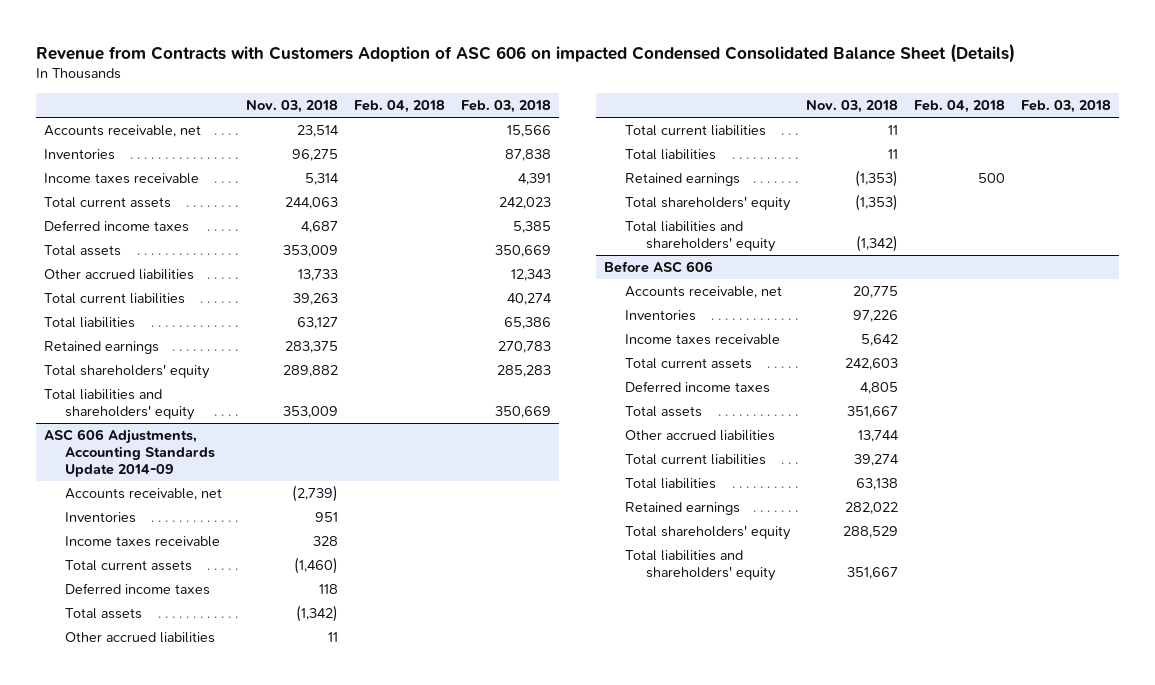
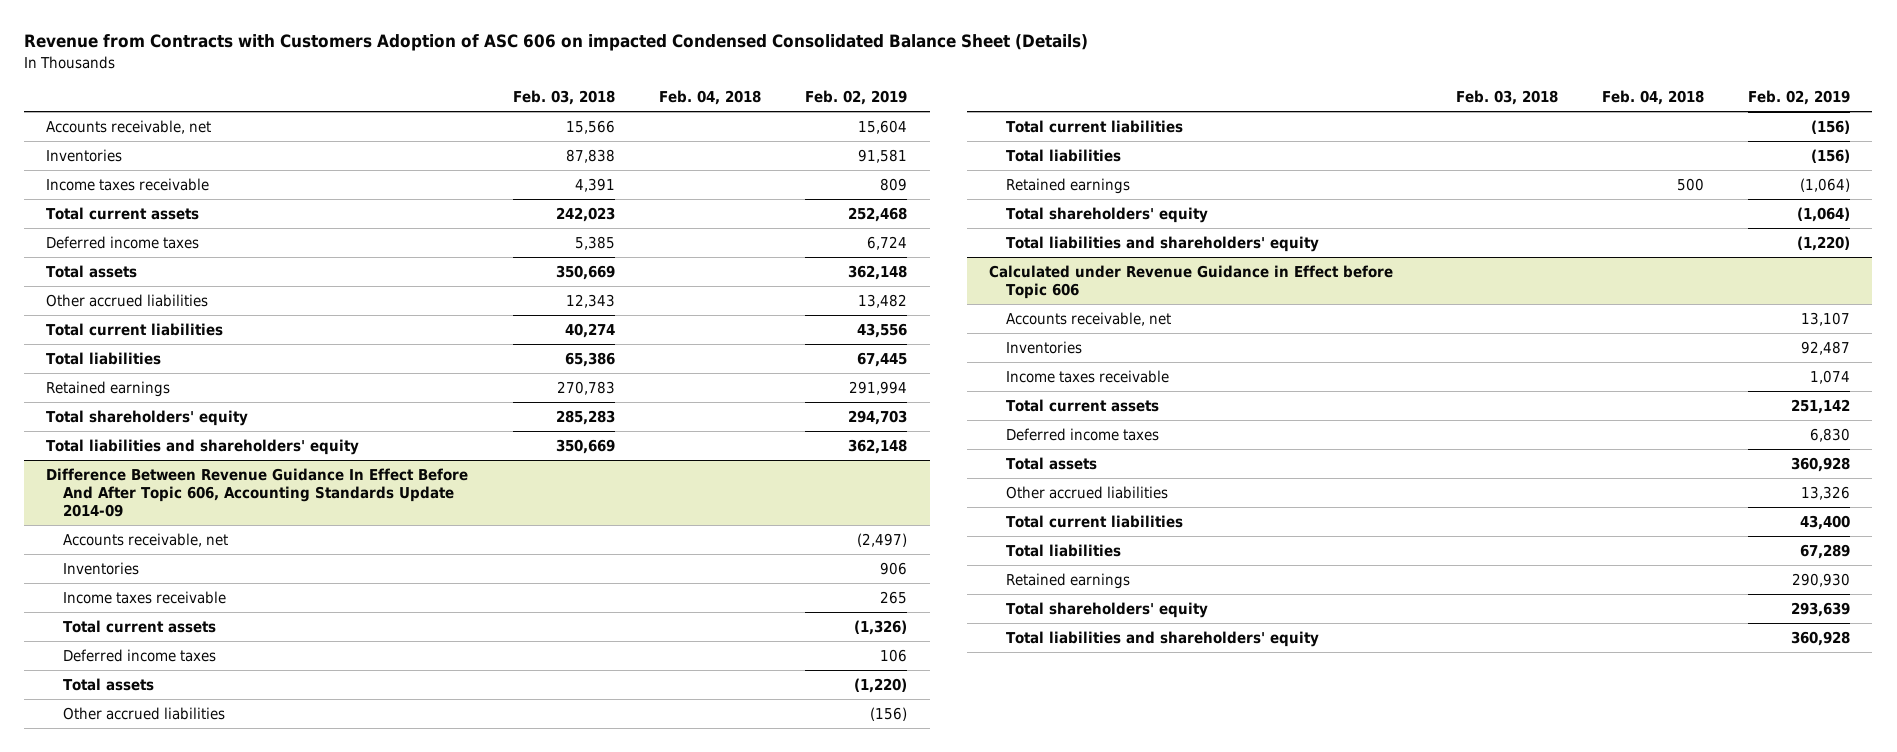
[245,100,338,114] Nov. 03, 2018 -> none
none -> [805,90,908,106] Feb. 02, 2019
[43,428,215,478] ASC 606 Adjustments, Accounting Standards Update 2014-09 -> [46,467,469,518] Difference Between Revenue Guidance In Effect Before And After Topic 606, Accounting Standards Update 2014-09
[603,260,713,273] Before ASC 606 -> [989,264,1394,299] Calculated under Revenue Guidance in Effect before Topic 606

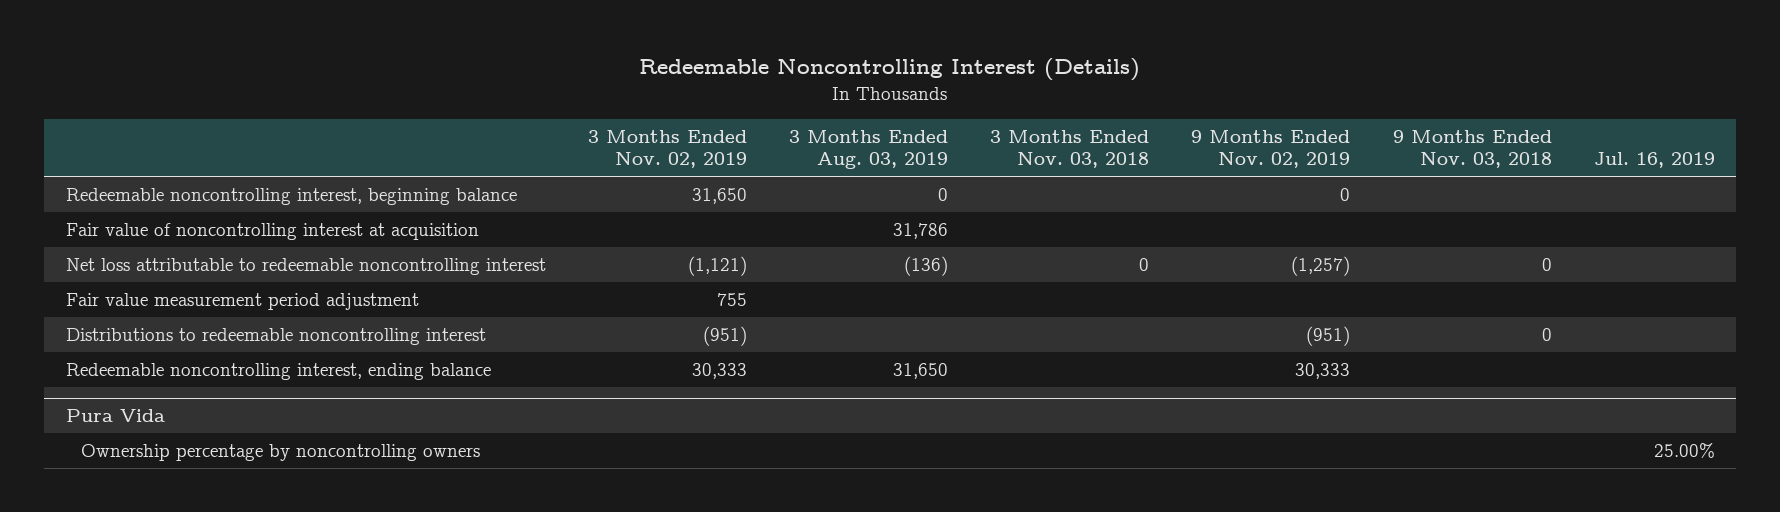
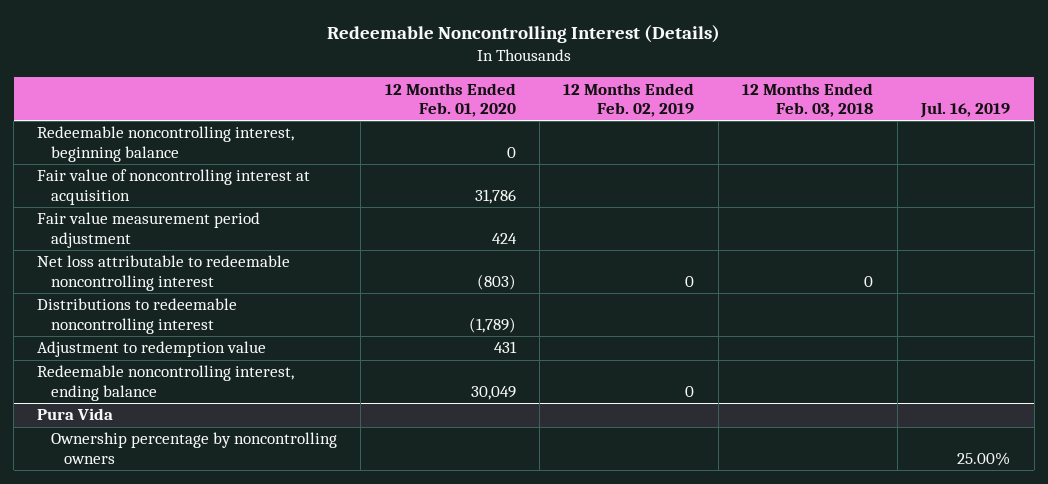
[587,129,747,169] 3 Months Ended Nov. 02, 2019 -> none
[789,129,949,170] 3 Months Ended Aug. 03, 2019 -> none
[990,129,1150,169] 3 Months Ended Nov. 03, 2018 -> none
[1191,129,1351,169] 9 Months Ended Nov. 02, 2019 -> none
[1392,129,1552,169] 9 Months Ended Nov. 03, 2018 -> none
none -> [384,82,516,118] 12 Months Ended Feb. 01, 2020
none -> [563,82,695,118] 12 Months Ended Feb. 02, 2019
none -> [742,82,874,118] 12 Months Ended Feb. 03, 2018
[65,258,546,276] Net loss attributable to redeemable noncontrolling interest -> [37,255,291,291] Net loss attributable to redeemable noncontrolling interest
none -> [37,341,267,358] Adjustment to redemption value

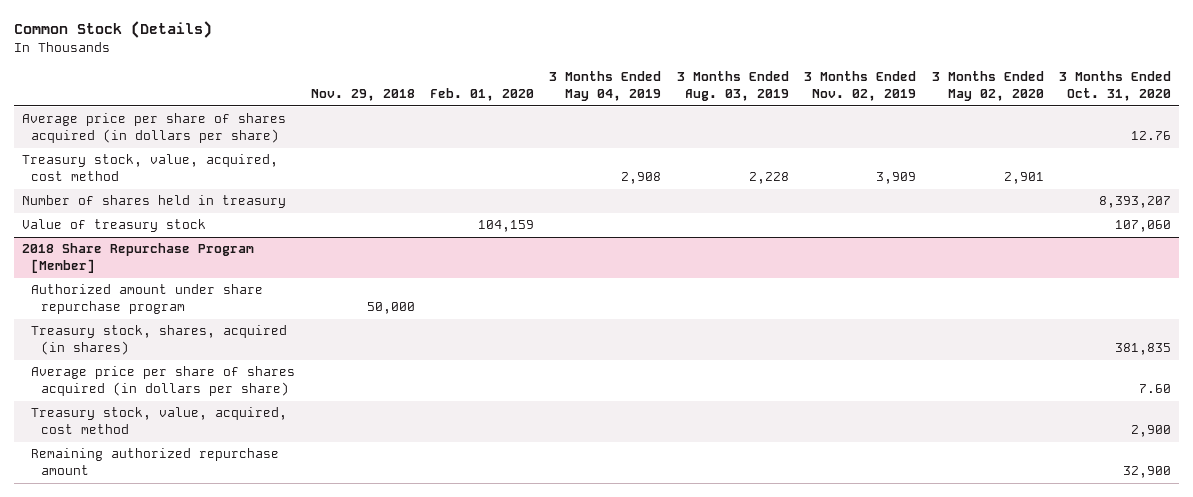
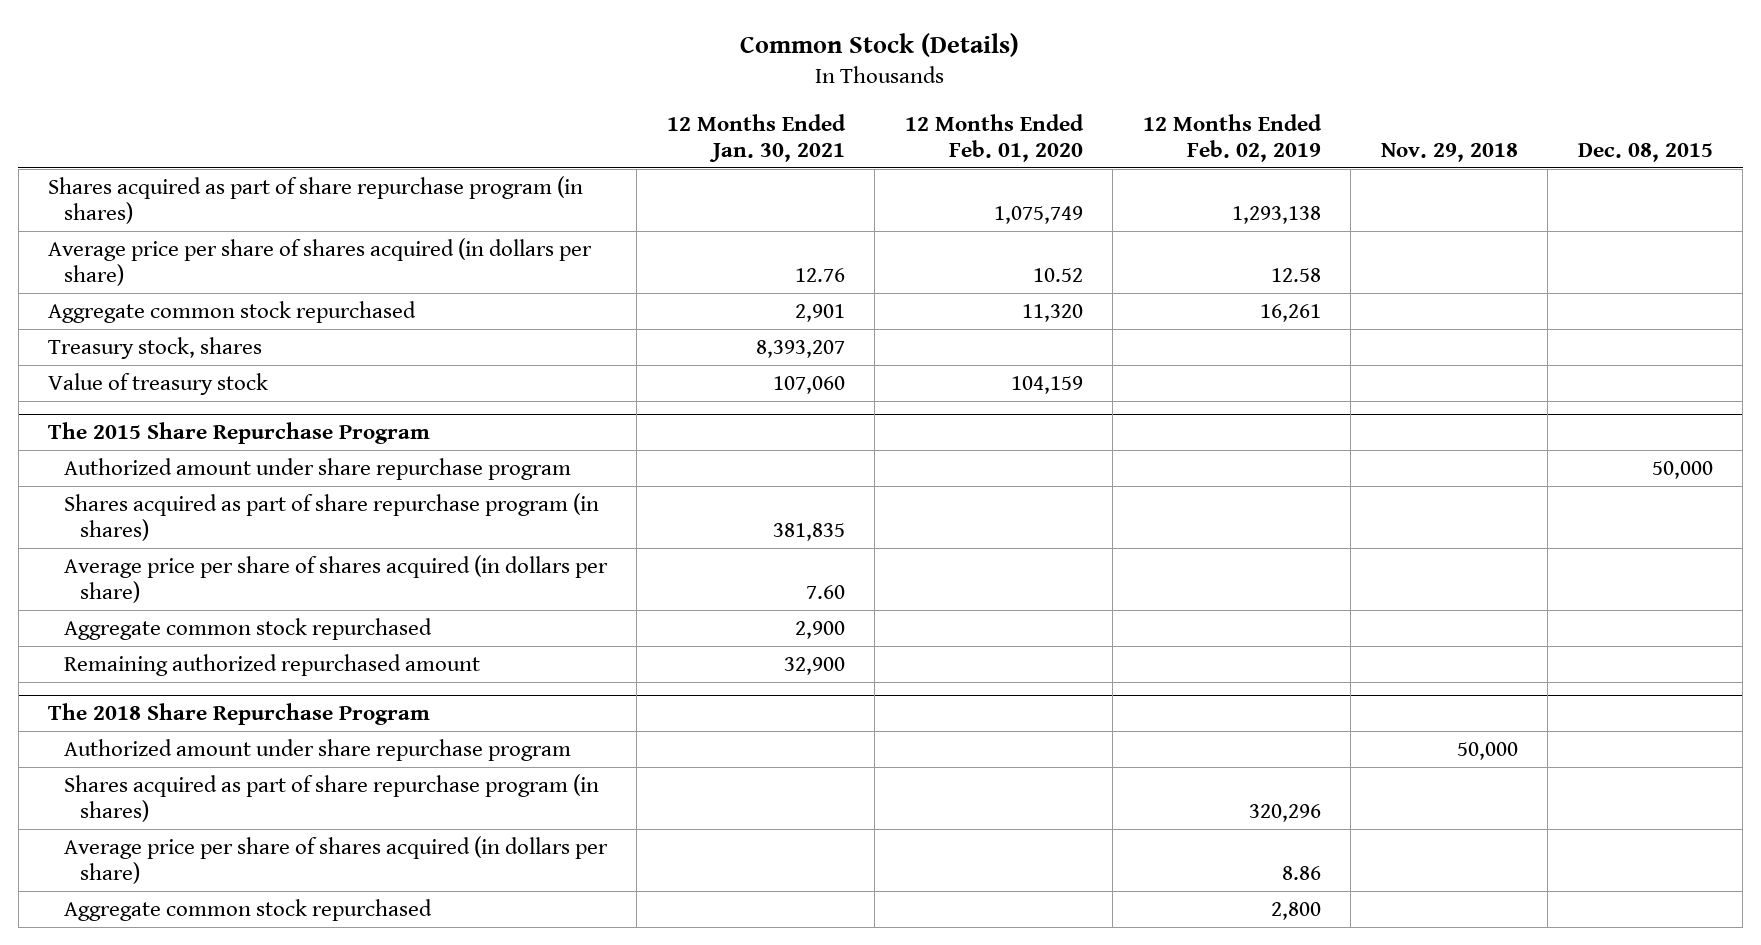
[430,88,535,102] Feb. 01, 2020 -> none
[549,71,662,102] 3 Months Ended May 04, 2019 -> none
[676,71,789,102] 3 Months Ended Aug. 03, 2019 -> none
[804,71,917,102] 3 Months Ended Nov. 02, 2019 -> none
[931,71,1044,102] 3 Months Ended May 02, 2020 -> none
[1058,71,1171,102] 3 Months Ended Oct. 31, 2020 -> none
none -> [666,113,846,163] 12 Months Ended Jan. 30, 2021
none -> [904,113,1084,163] 12 Months Ended Feb. 01, 2020
none -> [1142,113,1322,163] 12 Months Ended Feb. 02, 2019
none -> [1577,143,1713,163] Dec. 08, 2015
none -> [48,175,584,225] Shares acquired as part of share repurchase program (in shares)
[21,154,278,182] Treasury stock, value, acquired, cost method -> [48,300,417,323] Aggregate common stock repurchased
[21,195,286,209] Number of shares held in treasury -> [48,336,263,359] Treasury stock, shares
none -> [48,422,431,445] The 2015 Share Repurchase Program
none -> [63,457,571,480] Authorized amount under share repurchase program
none -> [63,492,599,542] Shares acquired as part of share repurchase program (in shares)
none -> [63,554,608,604] Average price per share of shares acquired (in dollars per share)
none -> [63,617,432,640] Aggregate common stock repurchased
none -> [63,653,480,676] Remaining authorized repurchased amount
[21,243,254,274] 2018 Share Repurchase Program [Member] -> [48,703,431,726] The 2018 Share Repurchase Program
[31,325,288,356] Treasury stock, shares, acquired (in shares) -> [63,773,599,823] Shares acquired as part of share repurchase program (in shares)
[31,448,280,476] Remaining authorized repurchase amount -> none
[31,407,288,435] Treasury stock, value, acquired, cost method -> [63,898,432,921] Aggregate common stock repurchased

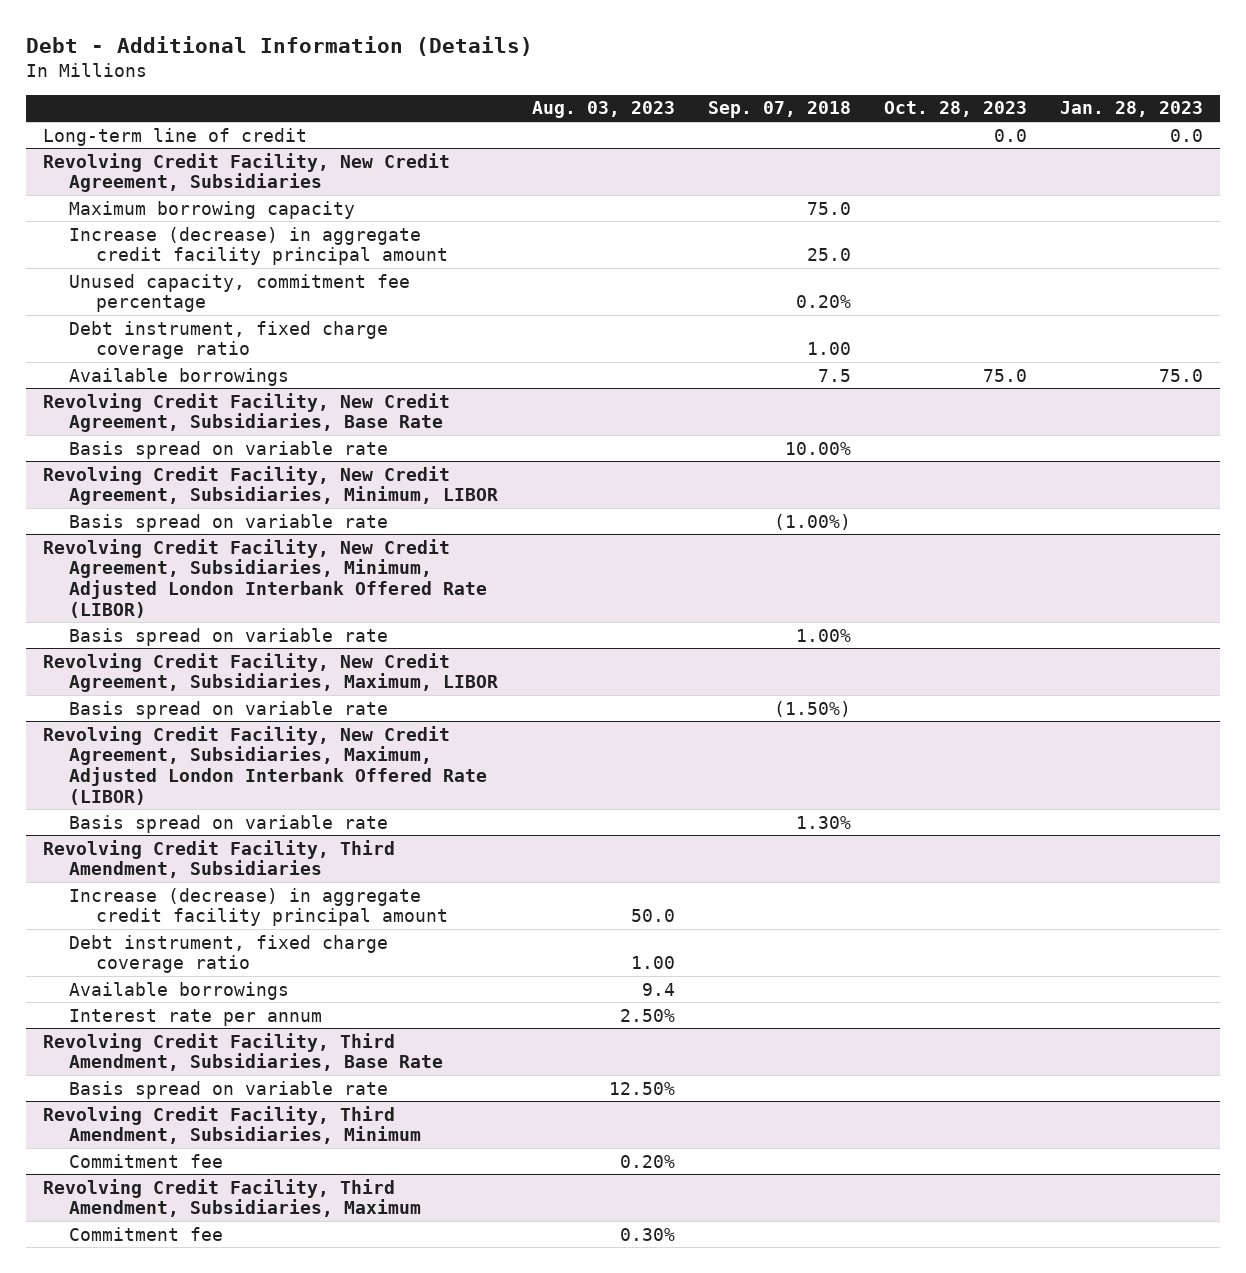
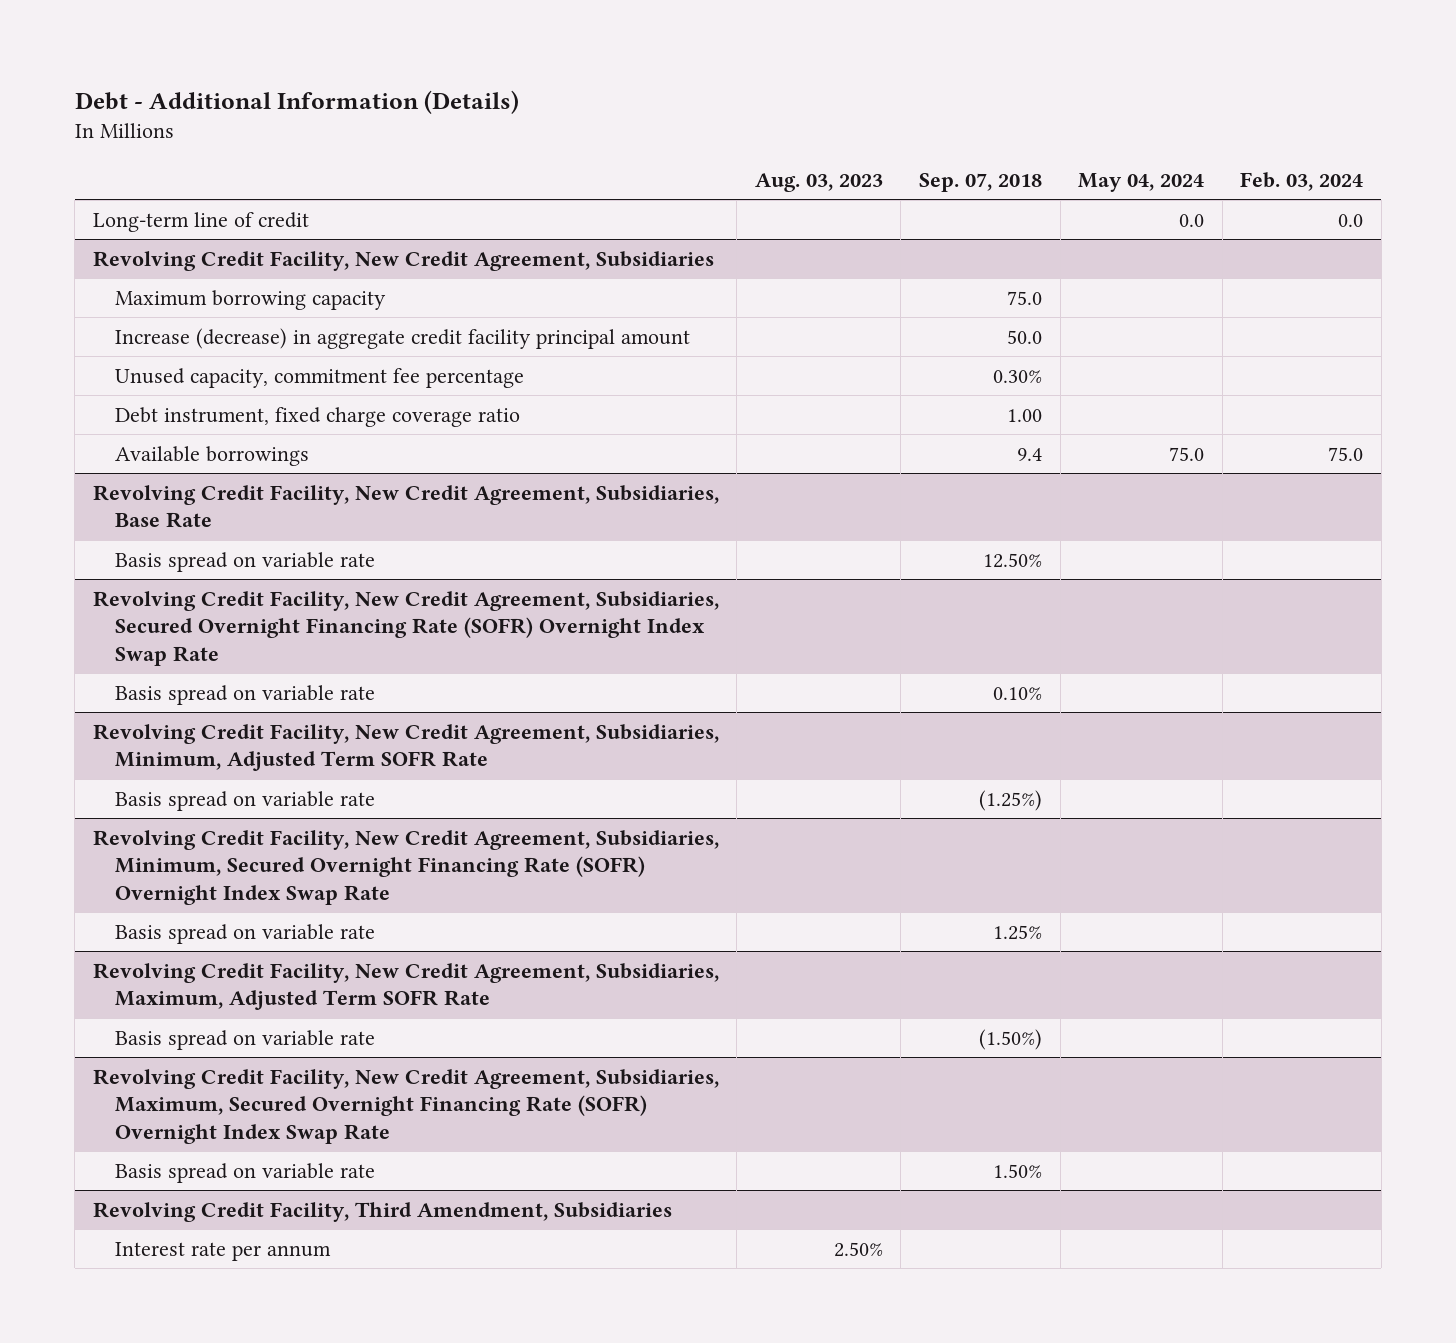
[883,101,1027,118] Oct. 28, 2023 -> none
[1060,101,1204,118] Jan. 28, 2023 -> none
none -> [1078,172,1205,192] May 04, 2024
none -> [1240,171,1364,191] Feb. 03, 2024
[806,248,851,262] 25.0 -> [1007,329,1043,344] 50.0
[795,295,851,309] 0.20% -> [993,369,1043,383] 0.30%
[817,368,851,382] 7.5 -> [1017,447,1043,461] 9.4
[42,465,499,506] Revolving Credit Facility, New Credit Agreement, Subsidiaries, Minimum, LIBOR -> none
[69,513,389,532] Basis spread on variable rate -> none
[42,652,499,693] Revolving Credit Facility, New Credit Agreement, Subsidiaries, Maximum, LIBOR -> none
[69,700,389,719] Basis spread on variable rate -> none
[784,441,851,455] 10.00% -> [983,552,1043,568] 12.50%
none -> [92,590,719,666] Revolving Credit Facility, New Credit Agreement, Subsidiaries, Secured Overnight Financing Rate (SOFR) Overnight Index Swap Rate
none -> [115,684,376,705] Basis spread on variable rate
[42,538,488,618] Revolving Credit Facility, New Credit Agreement, Subsidiaries, Minimum, Adjusted London Interbank Offered Rate (LIBOR) -> [92,723,719,772] Revolving Credit Facility, New Credit Agreement, Subsidiaries, Minimum, Adjusted Term SOFR Rate
[795,628,851,642] 1.00% -> [979,789,1043,811] (1.25%)
none -> [92,829,719,905] Revolving Credit Facility, New Credit Agreement, Subsidiaries, Minimum, Secured Overnight Financing Rate (SOFR) Overnight Index Swap Rate
none -> [115,923,376,944] Basis spread on variable rate
[42,725,488,805] Revolving Credit Facility, New Credit Agreement, Subsidiaries, Maximum, Adjusted London Interbank Offered Rate (LIBOR) -> [92,962,719,1011] Revolving Credit Facility, New Credit Agreement, Subsidiaries, Maximum, Adjusted Term SOFR Rate
[795,815,851,829] 1.30% -> [979,1028,1043,1050] (1.50%)
none -> [92,1068,719,1144] Revolving Credit Facility, New Credit Agreement, Subsidiaries, Maximum, Secured Overnight Financing Rate (SOFR) Overnight Index Swap Rate
none -> [115,1162,376,1183] Basis spread on variable rate
[69,887,449,927] Increase (decrease) in aggregate credit facility principal amount -> none
[69,934,389,974] Debt instrument, fixed charge coverage ratio -> none
[69,981,290,1000] Available borrowings -> none
[42,1032,444,1072] Revolving Credit Facility, Third Amendment, Subsidiaries, Base Rate -> none
[69,1080,389,1099] Basis spread on variable rate -> none
[42,1105,422,1145] Revolving Credit Facility, Third Amendment, Subsidiaries, Minimum -> none
[69,1153,224,1168] Commitment fee -> none
[42,1178,422,1218] Revolving Credit Facility, Third Amendment, Subsidiaries, Maximum -> none
[69,1226,224,1241] Commitment fee -> none

